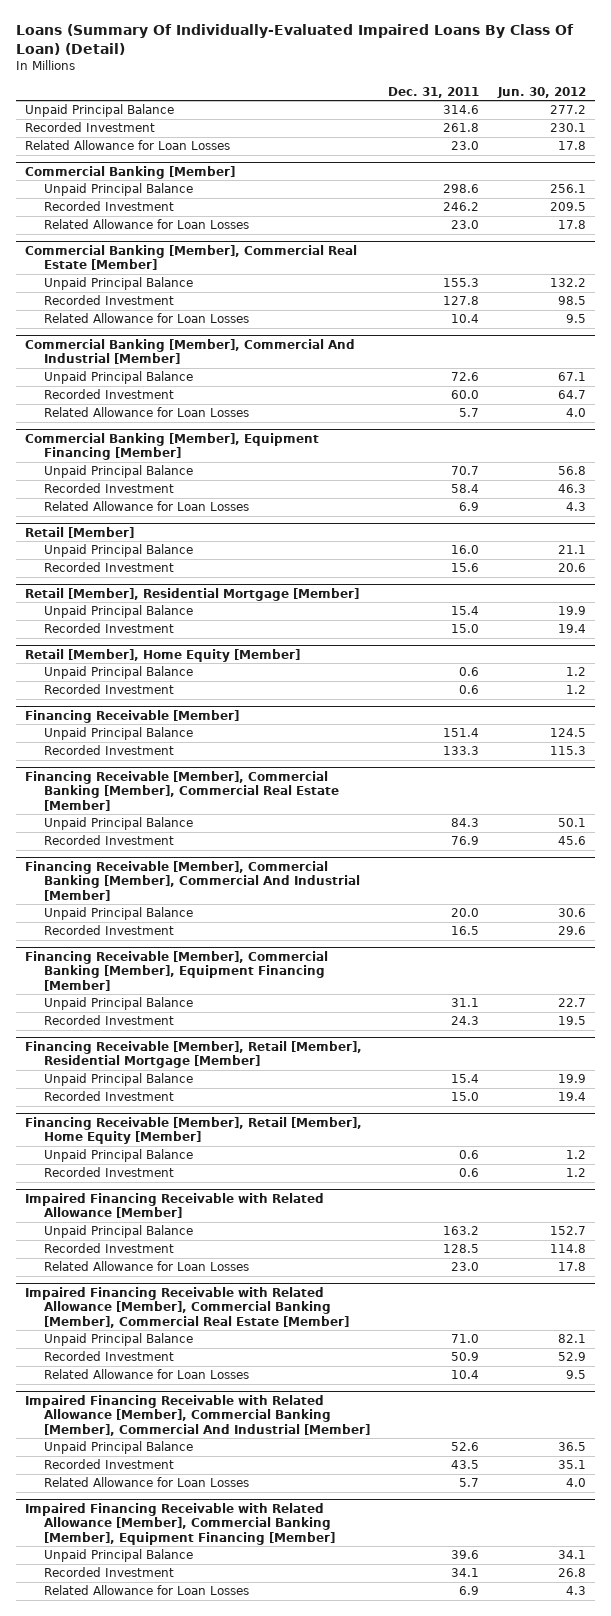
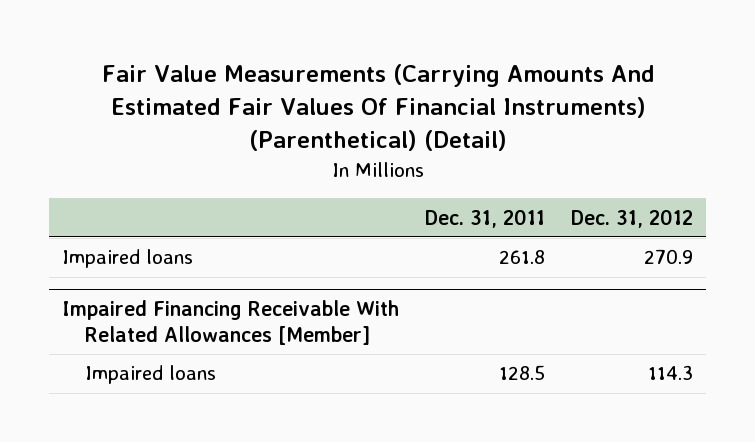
[15,23,574,55] Loans (Summary Of Individually-Evaluated Impaired Loans By Class Of Loan) (Detail) -> [101,64,655,152] Fair Value Measurements (Carrying Amounts And Estimated Fair Values Of Financial Instruments) (Parenthetical) (Detail)
[496,87,586,99] Jun. 30, 2012 -> none
none -> [570,208,693,228] Dec. 31, 2012
[24,104,174,118] Unpaid Principal Balance -> none
[24,140,230,151] Related Allowance for Loan Losses -> none
[24,165,235,179] Commercial Banking [Member] -> none
[43,183,193,197] Unpaid Principal Balance -> none
[43,201,174,212] Recorded Investment -> none
[43,219,249,230] Related Allowance for Loan Losses -> none
[24,244,357,271] Commercial Banking [Member], Commercial Real Estate [Member] -> none
[43,277,193,291] Unpaid Principal Balance -> none
[43,295,174,306] Recorded Investment -> none
[43,313,249,324] Related Allowance for Loan Losses -> none
[24,338,355,365] Commercial Banking [Member], Commercial And Industrial [Member] -> none
[43,371,193,385] Unpaid Principal Balance -> none
[43,389,174,400] Recorded Investment -> none
[43,407,249,418] Related Allowance for Loan Losses -> none
[24,432,319,461] Commercial Banking [Member], Equipment Financing [Member] -> none
[43,465,193,479] Unpaid Principal Balance -> none
[43,483,174,494] Recorded Investment -> none
[43,501,249,512] Related Allowance for Loan Losses -> none
[24,526,134,538] Retail [Member] -> none
[43,544,193,558] Unpaid Principal Balance -> none
[43,562,174,573] Recorded Investment -> none
[24,587,359,601] Retail [Member], Residential Mortgage [Member] -> none
[43,605,193,619] Unpaid Principal Balance -> none
[43,623,174,634] Recorded Investment -> none
[24,648,300,662] Retail [Member], Home Equity [Member] -> none
[43,666,193,680] Unpaid Principal Balance -> none
[43,684,174,695] Recorded Investment -> none
[24,709,239,723] Financing Receivable [Member] -> none
[43,727,193,741] Unpaid Principal Balance -> none
[43,745,174,756] Recorded Investment -> none
[24,770,339,811] Financing Receivable [Member], Commercial Banking [Member], Commercial Real Estate [Member] -> none
[43,817,193,831] Unpaid Principal Balance -> none
[43,835,174,846] Recorded Investment -> none
[24,860,360,901] Financing Receivable [Member], Commercial Banking [Member], Commercial And Industrial [Member] -> none
[43,907,193,921] Unpaid Principal Balance -> none
[43,925,174,936] Recorded Investment -> none
[24,950,328,991] Financing Receivable [Member], Commercial Banking [Member], Equipment Financing [Member] -> none
[43,997,193,1011] Unpaid Principal Balance -> none
[43,1015,174,1026] Recorded Investment -> none
[24,1040,362,1069] Financing Receivable [Member], Retail [Member], Residential Mortgage [Member] -> none
[43,1073,193,1087] Unpaid Principal Balance -> none
[43,1091,174,1102] Recorded Investment -> none
[24,1116,362,1145] Financing Receivable [Member], Retail [Member], Home Equity [Member] -> none
[43,1149,193,1163] Unpaid Principal Balance -> none
[43,1167,174,1178] Recorded Investment -> none
[43,1225,193,1239] Unpaid Principal Balance -> none
[43,1261,249,1272] Related Allowance for Loan Losses -> none
[24,1286,349,1328] Impaired Financing Receivable with Related Allowance [Member], Commercial Banking [Member], Commercial Real Estate [Member] -> none
[43,1333,193,1347] Unpaid Principal Balance -> none
[43,1351,174,1362] Recorded Investment -> none
[43,1369,249,1380] Related Allowance for Loan Losses -> none
[24,1394,370,1436] Impaired Financing Receivable with Related Allowance [Member], Commercial Banking [Member], Commercial And Industrial [Member] -> none
[43,1441,193,1455] Unpaid Principal Balance -> none
[43,1459,174,1470] Recorded Investment -> none
[43,1477,249,1488] Related Allowance for Loan Losses -> none
[24,1502,335,1545] Impaired Financing Receivable with Related Allowance [Member], Commercial Banking [Member], Equipment Financing [Member] -> none
[43,1549,193,1563] Unpaid Principal Balance -> none
[43,1567,174,1578] Recorded Investment -> none
[43,1585,249,1596] Related Allowance for Loan Losses -> none
[24,122,155,133] Recorded Investment -> [62,249,194,269] Impaired loans
[24,1192,324,1219] Impaired Financing Receivable with Related Allowance [Member] -> [62,300,400,346] Impaired Financing Receivable With Related Allowances [Member]
[43,1243,174,1254] Recorded Investment -> [84,365,216,385] Impaired loans

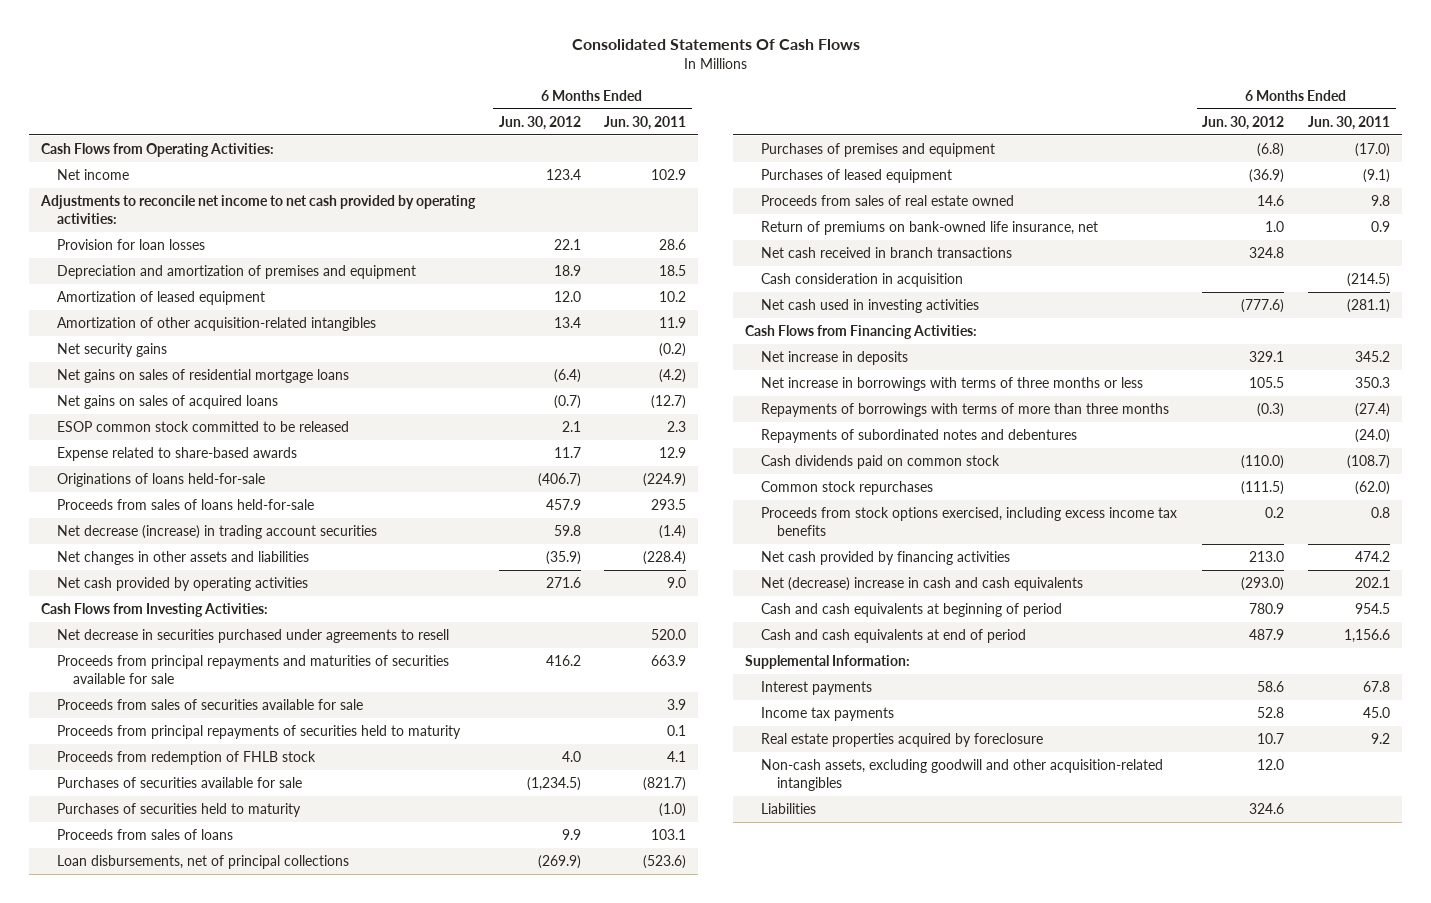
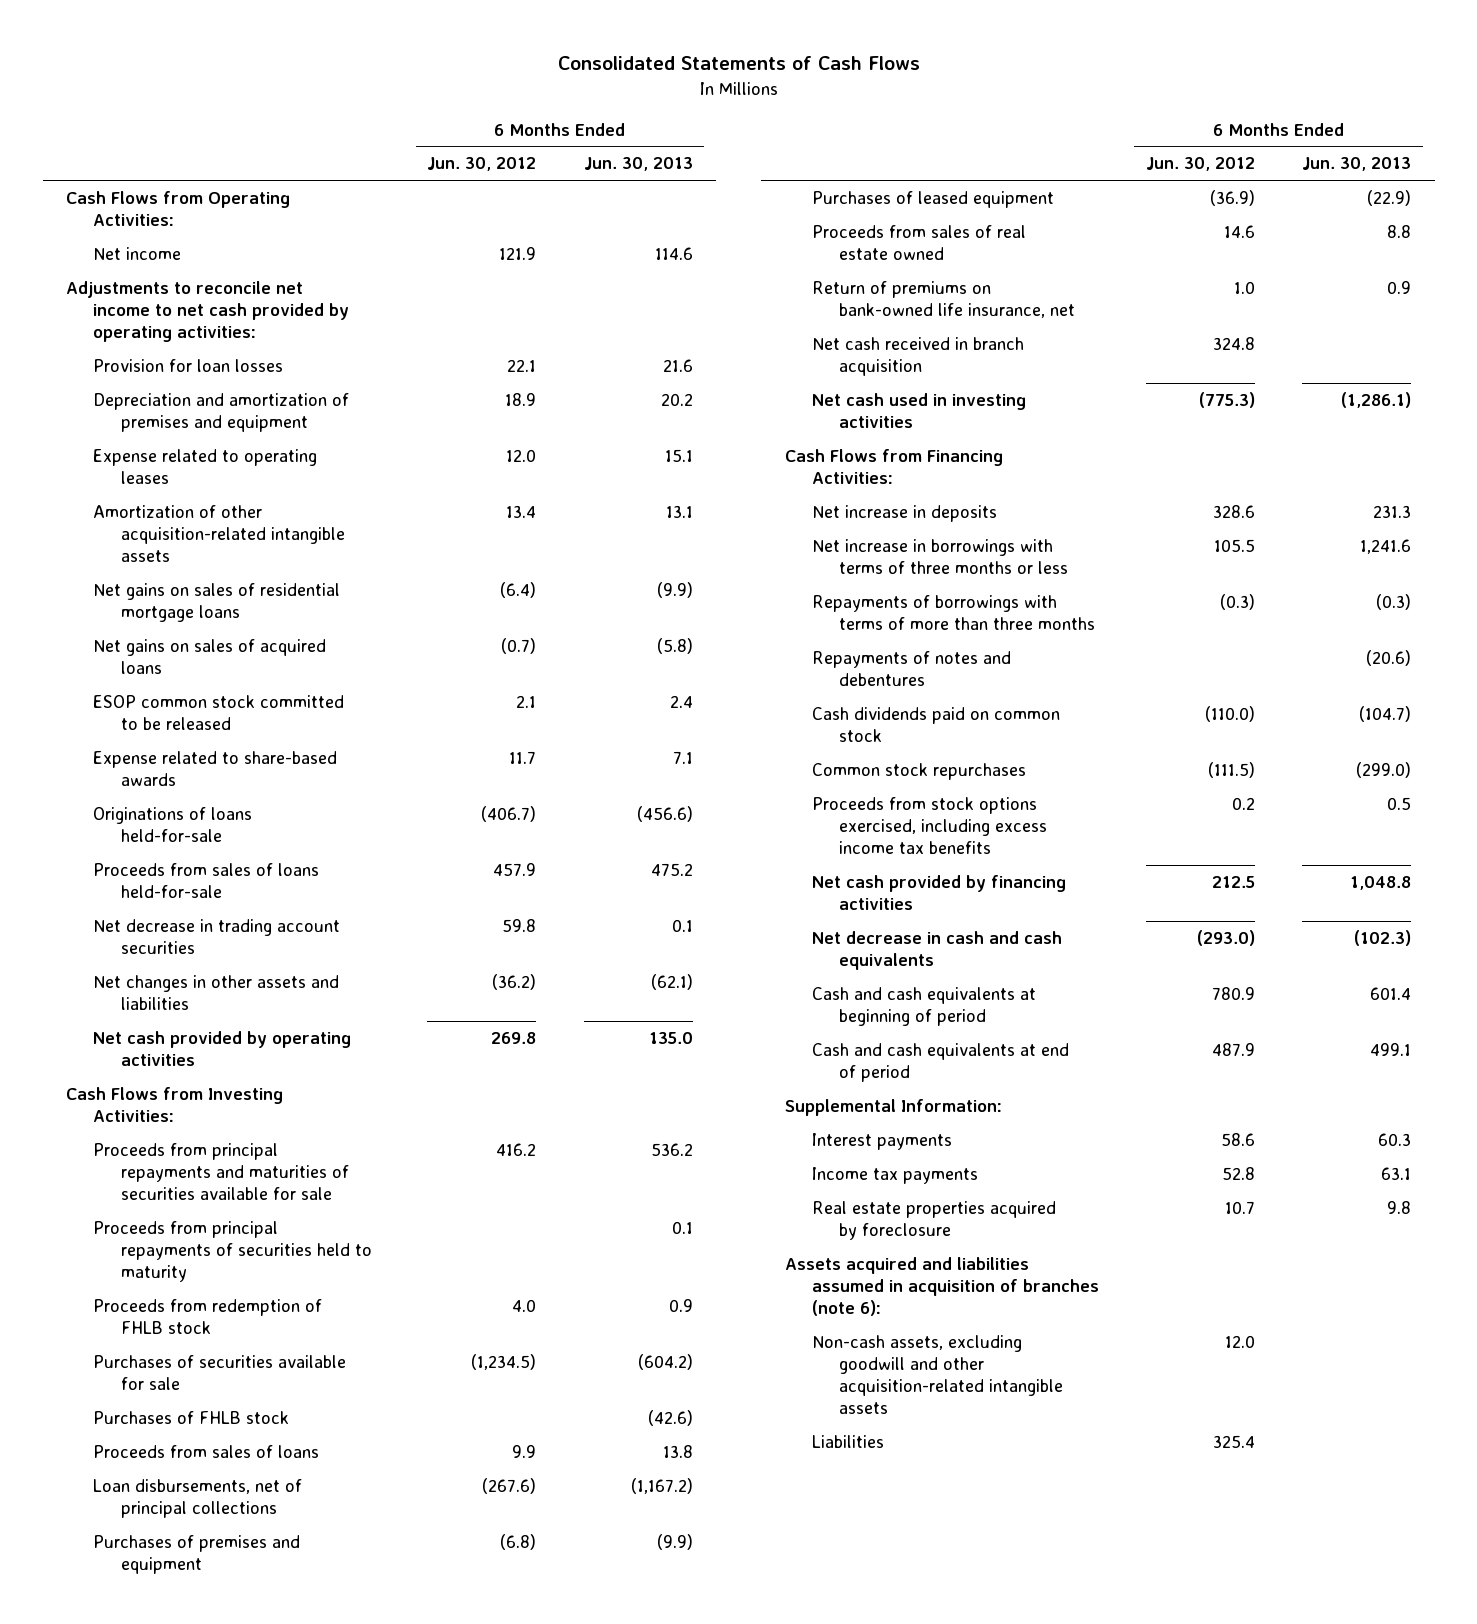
[571,39,860,51] Consolidated Statements Of Cash Flows -> [557,56,920,71] Consolidated Statements of Cash Flows
[604,115,687,130] Jun. 30, 2011 -> none
none -> [583,157,693,172] Jun. 30, 2013
[545,168,581,180] 123.4 -> [499,246,537,260] 121.9
[56,290,265,305] Amortization of leased equipment -> none
[56,342,167,357] Net security gains -> none
none -> [93,448,318,485] Expense related to operating leases
[56,316,376,331] Amortization of other acquisition-related intangibles -> [93,504,345,563] Amortization of other acquisition-related intangible assets
[56,524,377,539] Net decrease (increase) in trading account securities -> [93,918,341,955] Net decrease in trading account securities
[545,550,581,565] (35.9) -> [492,973,537,990] (36.2)
[545,576,581,588] 271.6 -> [491,1031,537,1044] 269.8
[56,628,449,643] Net decrease in securities purchased under agreements to resell -> none
[56,698,363,710] Proceeds from sales of securities available for sale -> none
[56,802,301,817] Purchases of securities held to maturity -> none
none -> [93,1410,290,1424] Purchases of FHLB stock
[537,854,581,869] (269.9) -> [482,1477,537,1494] (267.6)
[760,272,963,287] Cash consideration in acquisition -> none
[760,246,1012,258] Net cash received in branch transactions -> [811,336,1024,377] Net cash received in branch acquisition
[1241,298,1285,313] (777.6) -> [1198,391,1255,408] (775.3)
[1249,350,1285,362] 329.1 -> [1212,504,1255,518] 328.6
[760,428,1077,443] Repayments of subordinated notes and debentures -> [811,650,1011,687] Repayments of notes and debentures
[1249,550,1285,562] 213.0 -> [1211,875,1255,888] 212.5
[760,576,1083,591] Net (decrease) increase in cash and cash equivalents -> [811,930,1062,971] Net decrease in cash and cash equivalents
none -> [784,1256,1099,1317] Assets acquired and liabilities assumed in acquisition of branches (note 6):
[760,758,1163,791] Non-cash assets, excluding goodwill and other acquisition-related intangibles -> [811,1334,1064,1415] Non-cash assets, excluding goodwill and other acquisition-related intangible assets
[1249,802,1285,814] 324.6 -> [1212,1434,1255,1448] 325.4

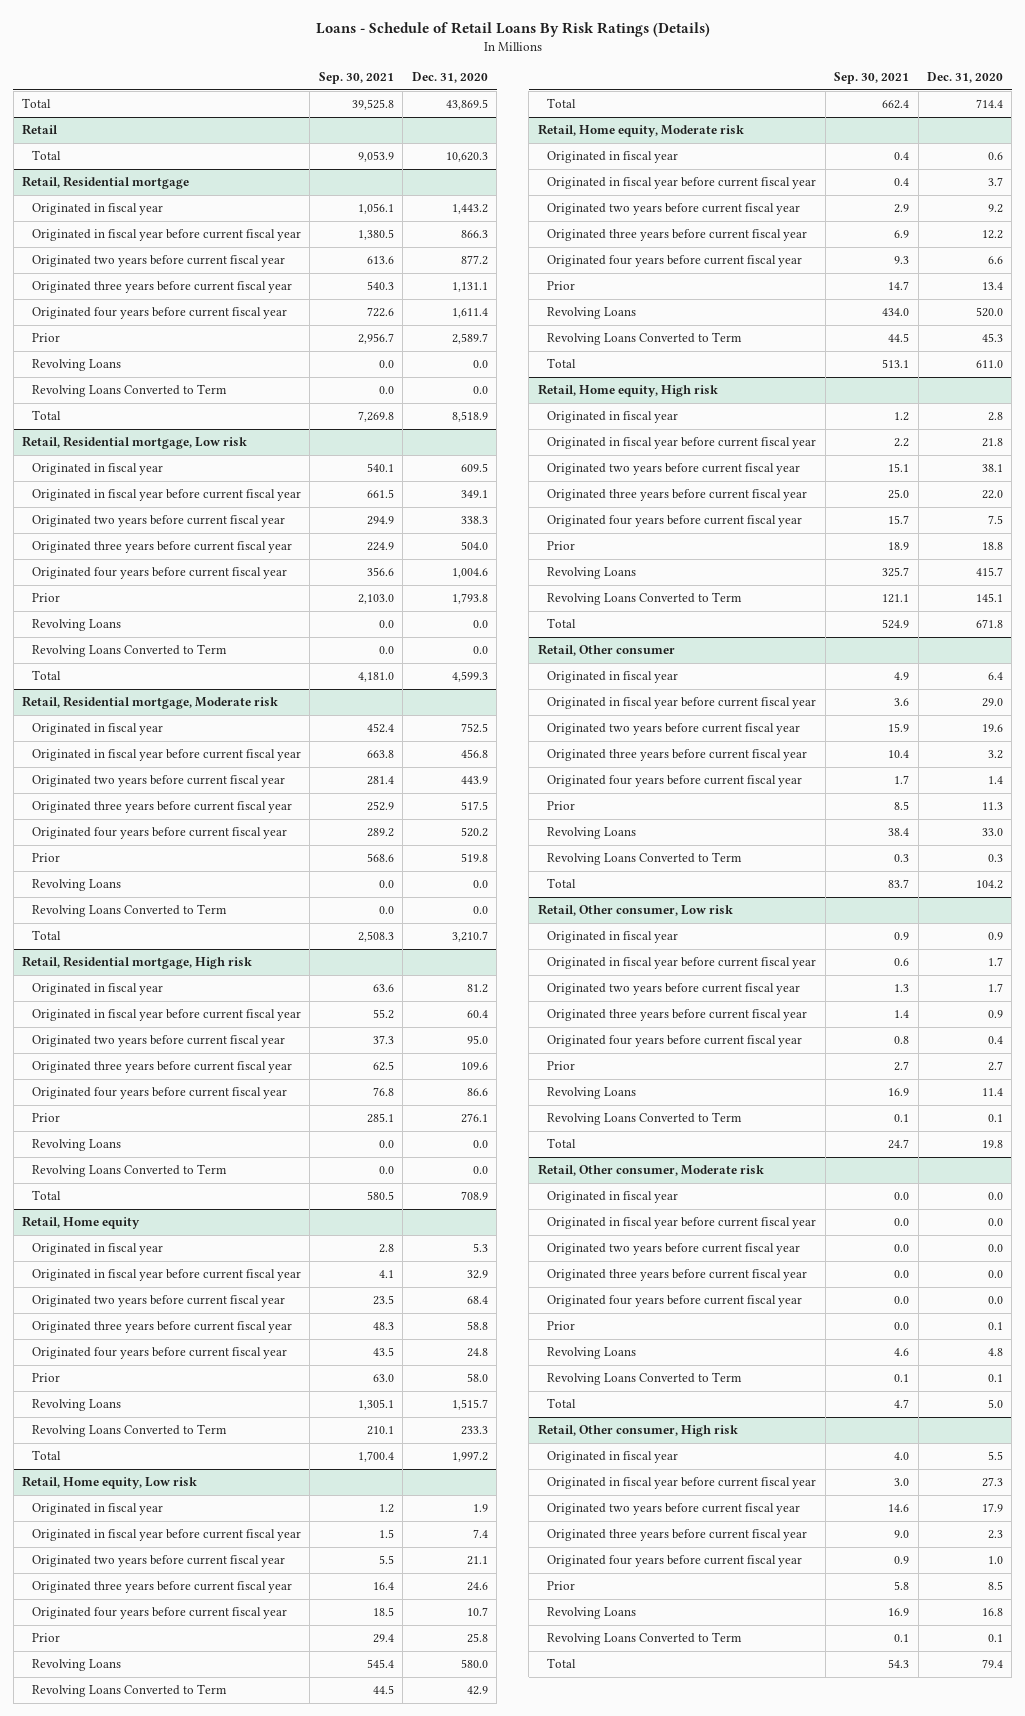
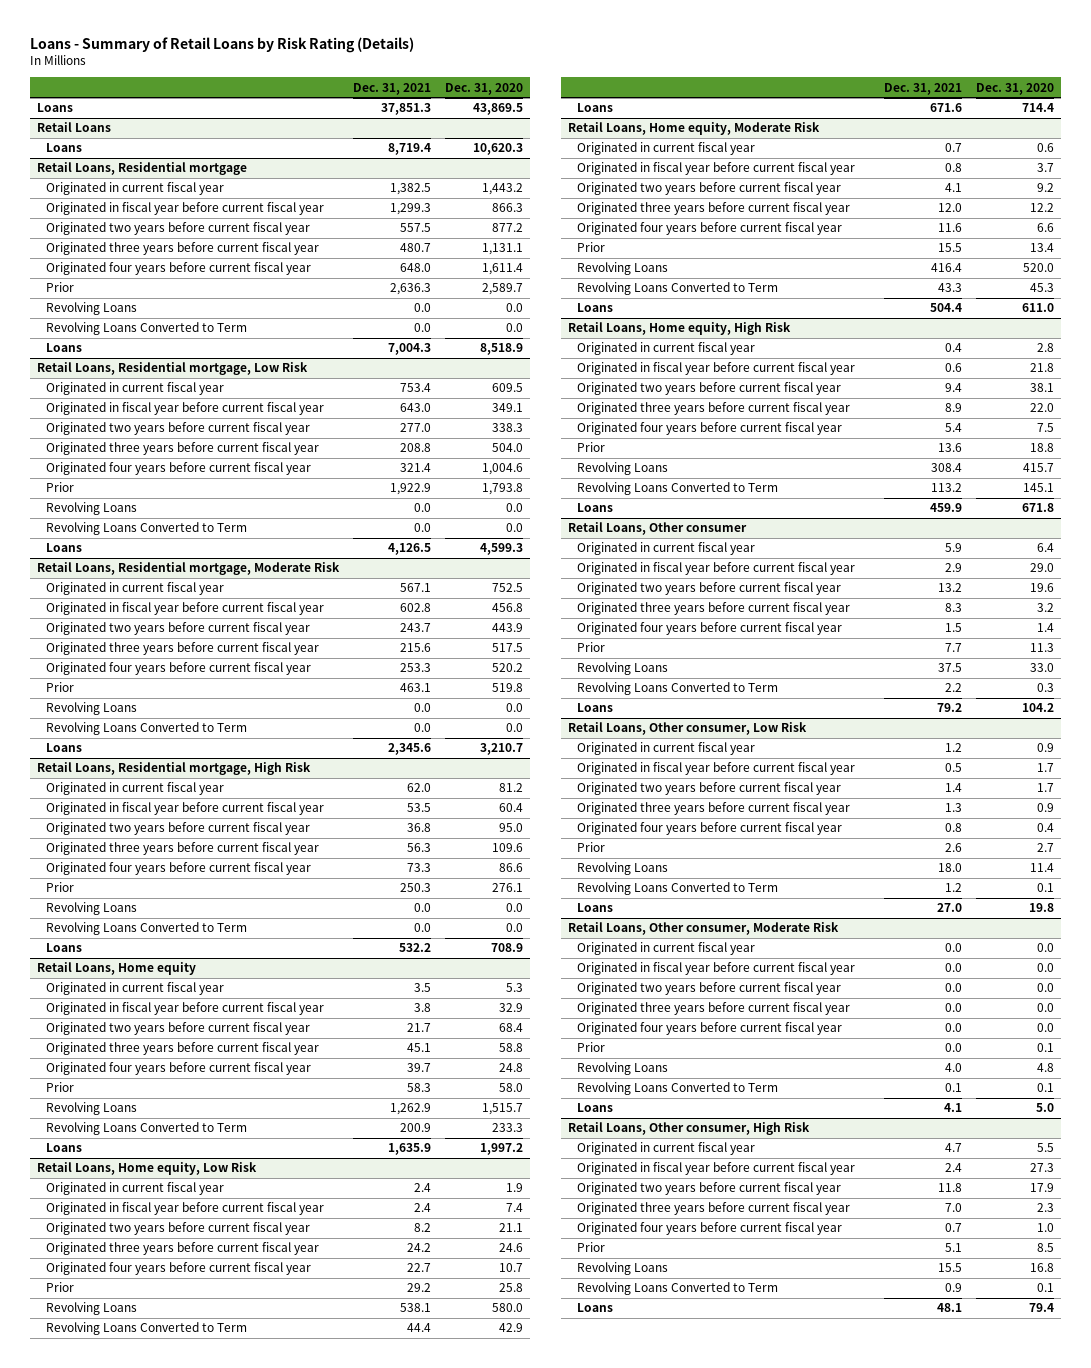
[315,22,710,38] Loans - Schedule of Retail Loans By Risk Ratings (Details) -> [29,36,414,53] Loans - Summary of Retail Loans by Risk Rating (Details)
[318,71,394,84] Sep. 30, 2021 -> none
none -> [353,82,432,95] Dec. 31, 2021
[22,98,52,109] Total -> [36,103,73,113] Loans
[22,124,59,136] Retail -> [36,122,111,133] Retail Loans
[31,150,61,161] Total -> [46,143,83,153] Loans
[22,176,190,190] Retail, Residential mortgage -> [36,162,247,176] Retail Loans, Residential mortgage
[31,203,163,216] Originated in fiscal year -> [46,182,225,196] Originated in current fiscal year
[31,410,61,421] Total -> [46,343,83,353] Loans
[22,436,248,450] Retail, Residential mortgage, Low risk -> [36,362,308,376] Retail Loans, Residential mortgage, Low Risk
[31,463,163,476] Originated in fiscal year -> [46,382,225,396] Originated in current fiscal year
[31,670,61,681] Total -> [46,543,83,553] Loans
[22,696,279,710] Retail, Residential mortgage, Moderate risk -> [36,562,340,576] Retail Loans, Residential mortgage, Moderate Risk
[31,723,163,736] Originated in fiscal year -> [46,582,225,596] Originated in current fiscal year
[31,930,61,941] Total -> [46,743,83,753] Loans
[22,956,253,970] Retail, Residential mortgage, High risk -> [36,762,311,776] Retail Loans, Residential mortgage, High Risk
[31,983,163,996] Originated in fiscal year -> [46,782,225,796] Originated in current fiscal year
[31,1190,61,1201] Total -> [46,943,83,953] Loans
[22,1216,141,1230] Retail, Home equity -> [36,962,196,976] Retail Loans, Home equity
[31,1243,163,1256] Originated in fiscal year -> [46,982,225,996] Originated in current fiscal year
[31,1450,61,1461] Total -> [46,1143,83,1153] Loans
[22,1476,198,1490] Retail, Home equity, Low risk -> [36,1162,257,1176] Retail Loans, Home equity, Low Risk
[31,1503,163,1516] Originated in fiscal year -> [46,1182,225,1196] Originated in current fiscal year
[547,98,577,109] Total -> [577,103,614,113] Loans
[537,124,744,138] Retail, Home equity, Moderate risk -> [567,122,820,136] Retail Loans, Home equity, Moderate Risk
[547,151,679,164] Originated in fiscal year -> [577,142,756,156] Originated in current fiscal year
[547,358,577,369] Total -> [577,303,614,313] Loans
[537,384,718,398] Retail, Home equity, High risk -> [567,322,791,336] Retail Loans, Home equity, High Risk
[547,411,679,424] Originated in fiscal year -> [577,342,756,356] Originated in current fiscal year
[547,618,577,629] Total -> [577,503,614,513] Loans
[537,644,675,657] Retail, Other consumer -> [567,522,747,536] Retail Loans, Other consumer
[547,671,679,684] Originated in fiscal year -> [577,542,756,556] Originated in current fiscal year
[547,878,577,889] Total -> [577,703,614,713] Loans
[537,904,733,917] Retail, Other consumer, Low risk -> [567,722,807,736] Retail Loans, Other consumer, Low Risk
[547,931,679,944] Originated in fiscal year -> [577,742,756,756] Originated in current fiscal year
[547,1138,577,1149] Total -> [577,903,614,913] Loans
[537,1164,764,1177] Retail, Other consumer, Moderate risk -> [567,922,839,936] Retail Loans, Other consumer, Moderate Risk
[547,1191,679,1204] Originated in fiscal year -> [577,942,756,956] Originated in current fiscal year
[547,1398,577,1409] Total -> [577,1103,614,1113] Loans
[537,1424,738,1438] Retail, Other consumer, High risk -> [567,1122,810,1136] Retail Loans, Other consumer, High Risk
[547,1451,679,1464] Originated in fiscal year -> [577,1142,756,1156] Originated in current fiscal year
[547,1658,577,1669] Total -> [577,1303,614,1313] Loans

